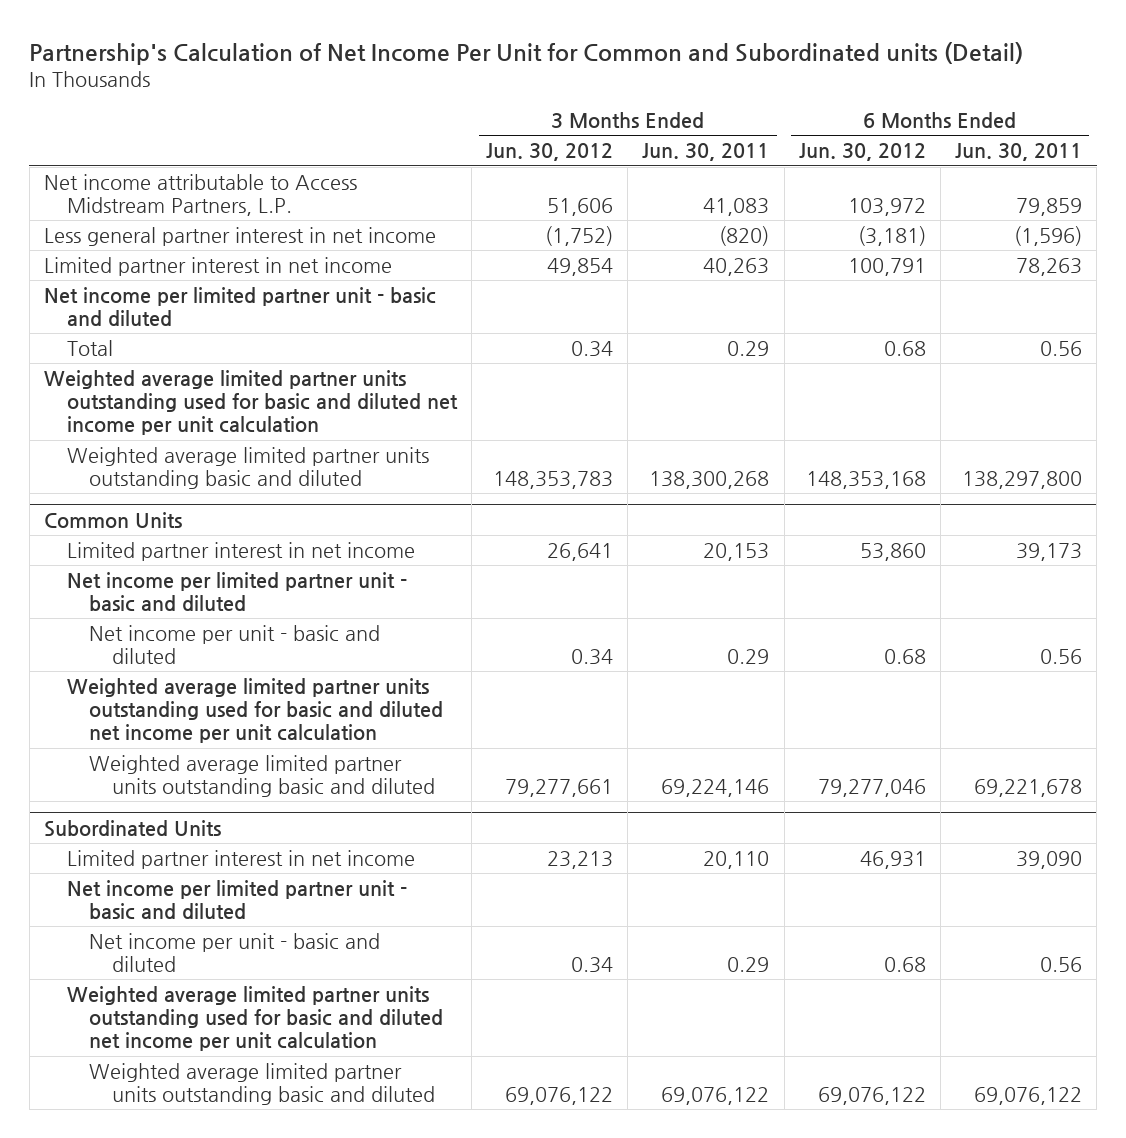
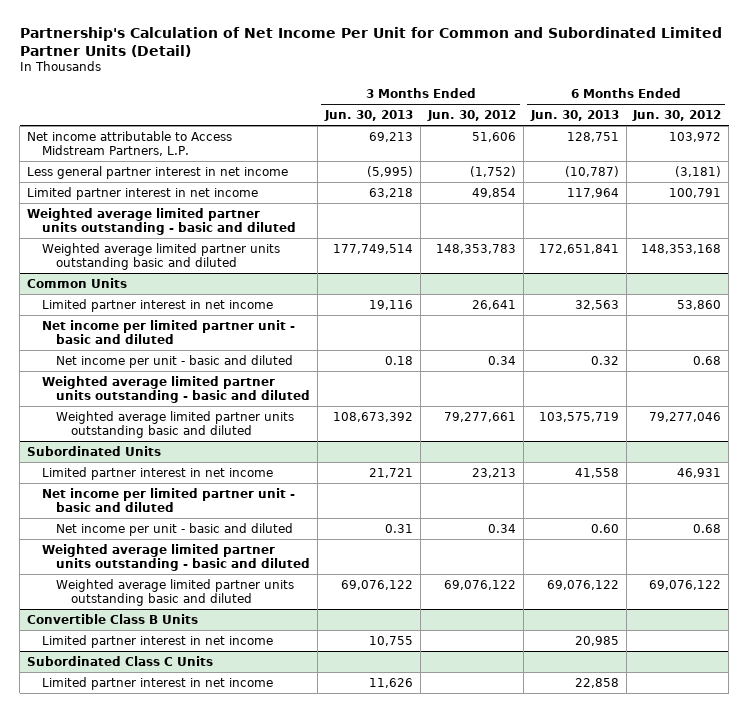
[29,41,1024,65] Partnership's Calculation of Net Income Per Unit for Common and Subordinated units (Detail) -> [19,26,722,57] Partnership's Calculation of Net Income Per Unit for Common and Subordinated Limited Partner Units (Detail)
[642,143,770,162] Jun. 30, 2011 -> none
[955,143,1083,162] Jun. 30, 2011 -> none
none -> [324,109,414,121] Jun. 30, 2013
none -> [529,109,619,121] Jun. 30, 2013
[44,286,437,327] Net income per limited partner unit - basic and diluted -> none
[66,339,113,356] Total -> none
[44,369,458,436] Weighted average limited partner units outstanding used for basic and diluted net income per unit calculation -> [27,207,296,235] Weighted average limited partner units outstanding - basic and diluted
[66,677,444,744] Weighted average limited partner units outstanding used for basic and diluted net income per unit calculation -> [41,375,311,403] Weighted average limited partner units outstanding - basic and diluted
[66,985,444,1052] Weighted average limited partner units outstanding used for basic and diluted net income per unit calculation -> [41,543,311,571] Weighted average limited partner units outstanding - basic and diluted
none -> [27,613,199,624] Convertible Class B Units
none -> [41,634,273,648] Limited partner interest in net income
none -> [27,655,214,666] Subordinated Class C Units
none -> [41,676,273,690] Limited partner interest in net income

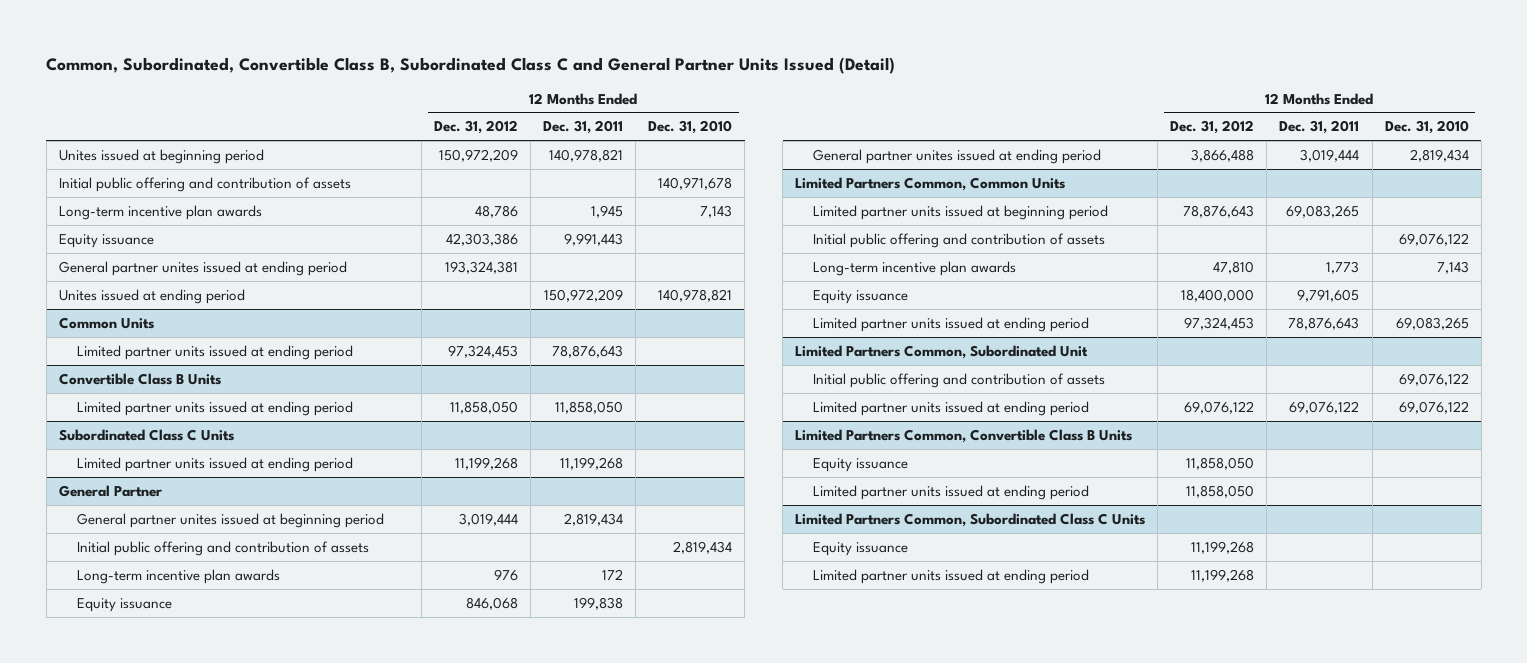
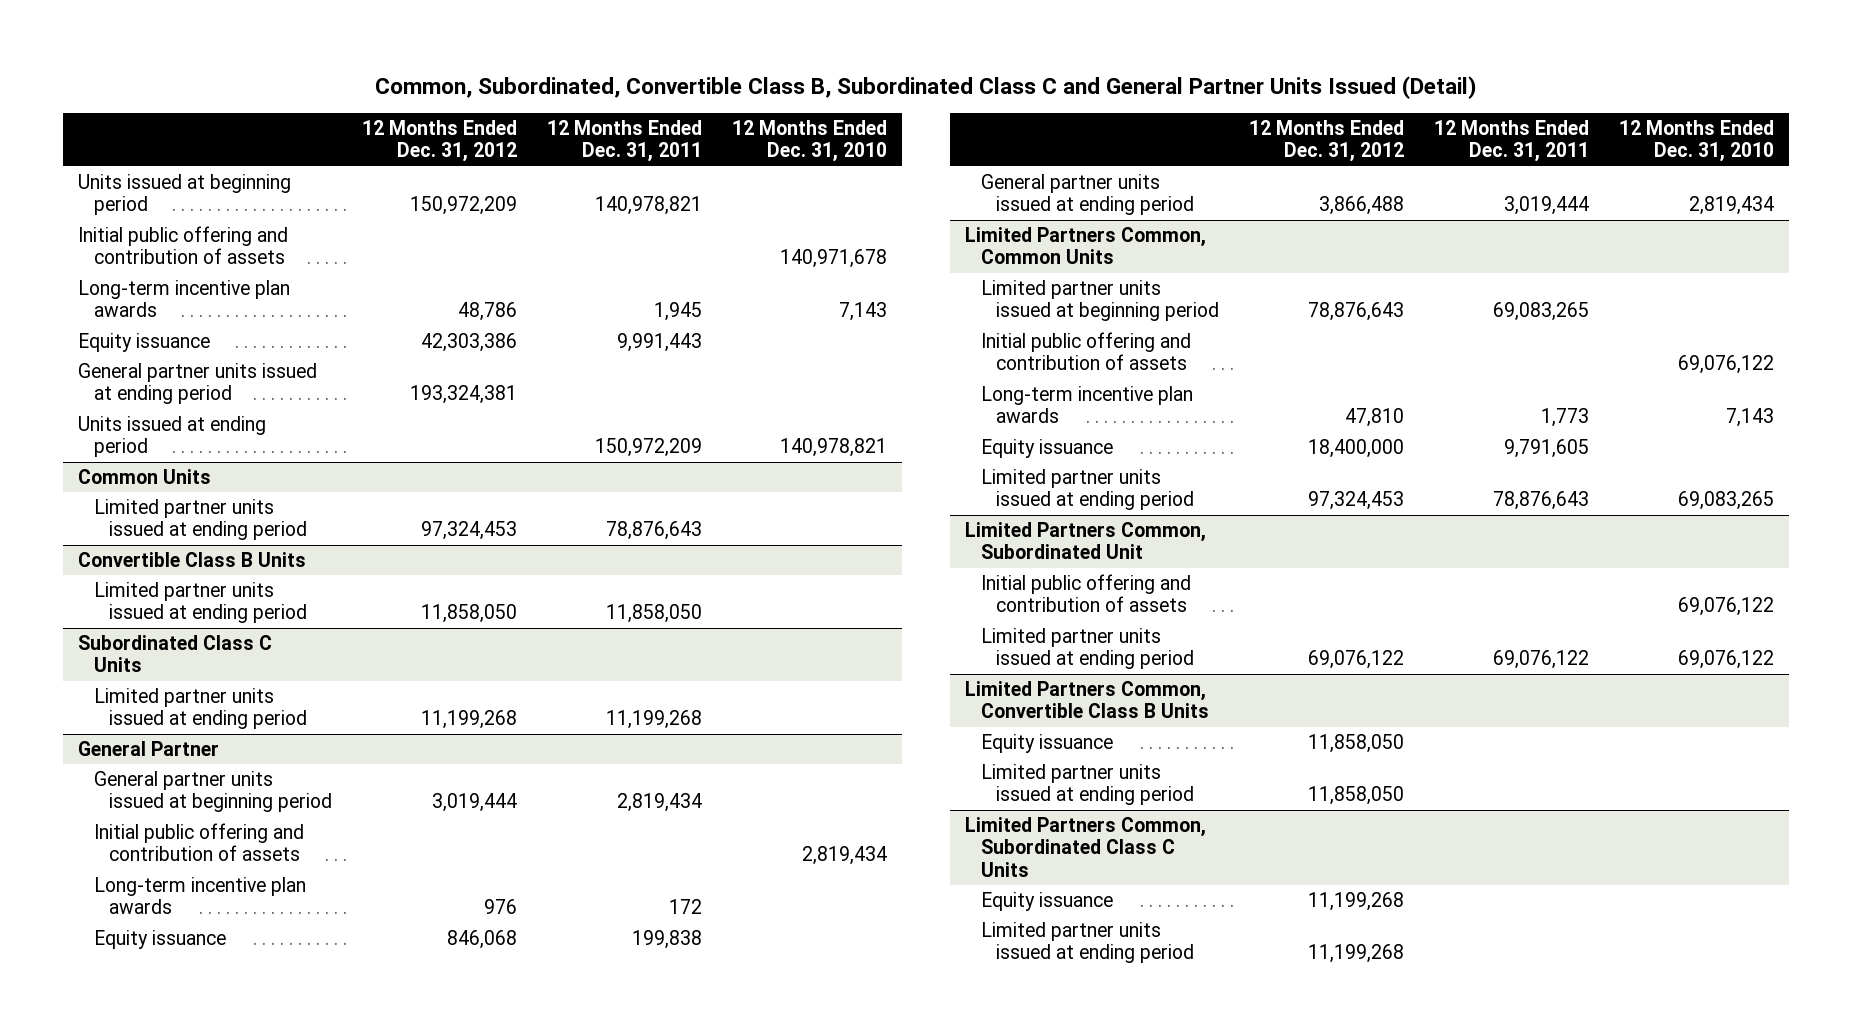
[58,148,264,164] Unites issued at beginning period -> [78,174,292,216] Units issued at beginning period
[58,260,347,276] General partner unites issued at ending period -> [78,363,318,405] General partner units issued at ending period
[58,288,245,304] Unites issued at ending period -> [78,416,267,458] Units issued at ending period
[76,512,384,528] General partner unites issued at beginning period -> [93,771,333,813] General partner units issued at beginning period
[813,148,1102,164] General partner unites issued at ending period -> [980,174,1194,216] General partner units issued at ending period

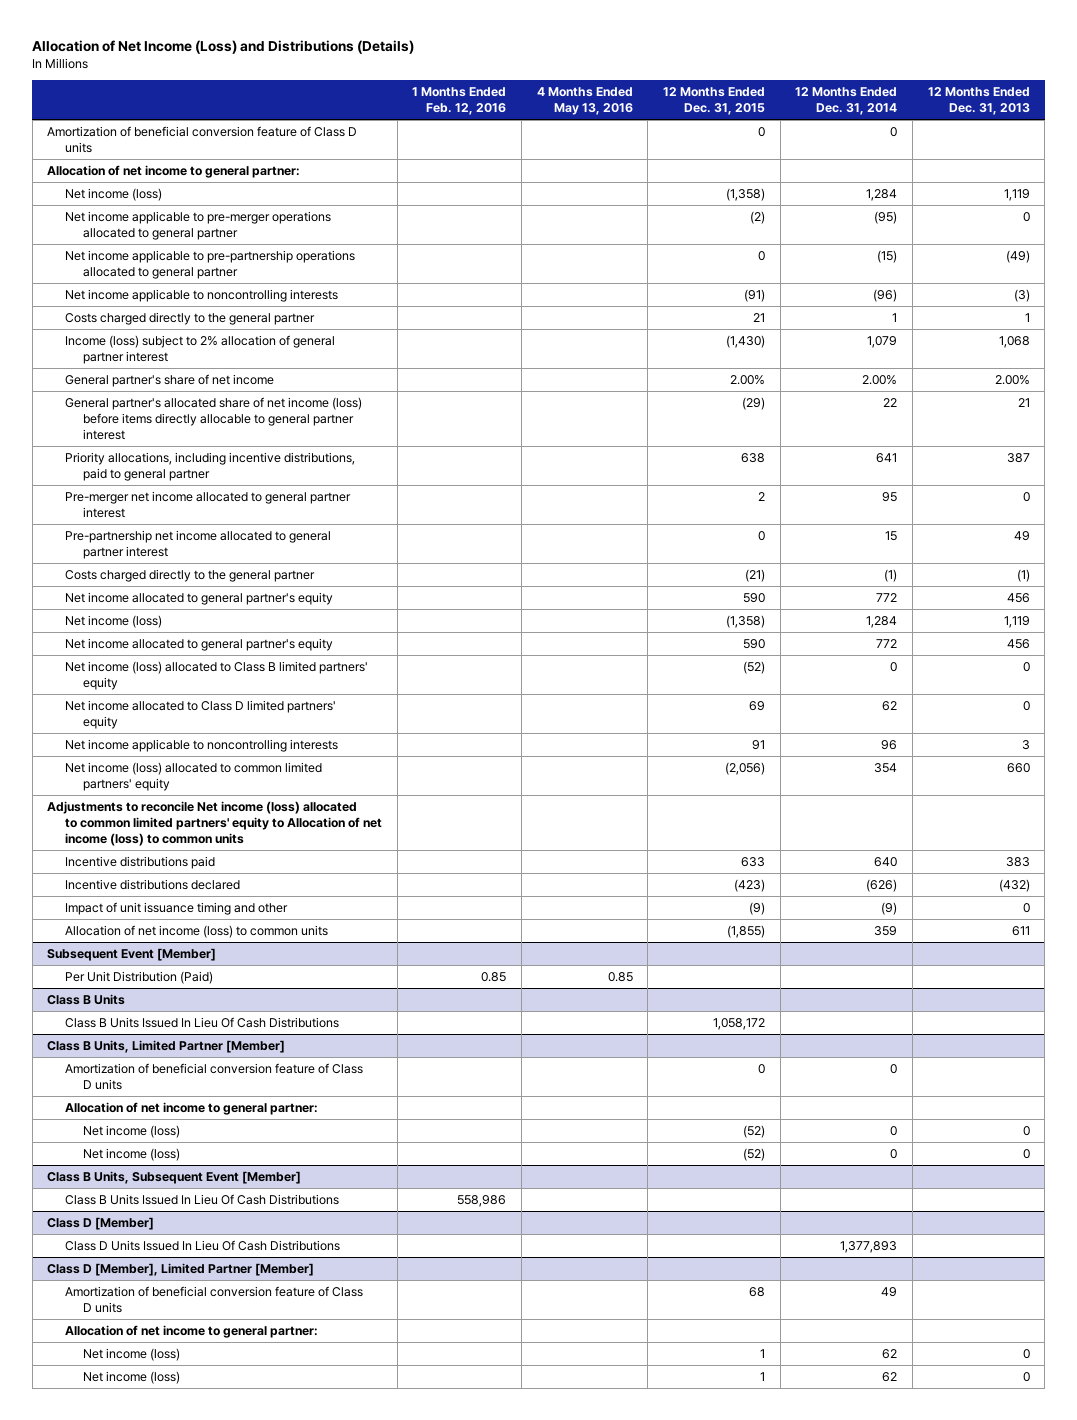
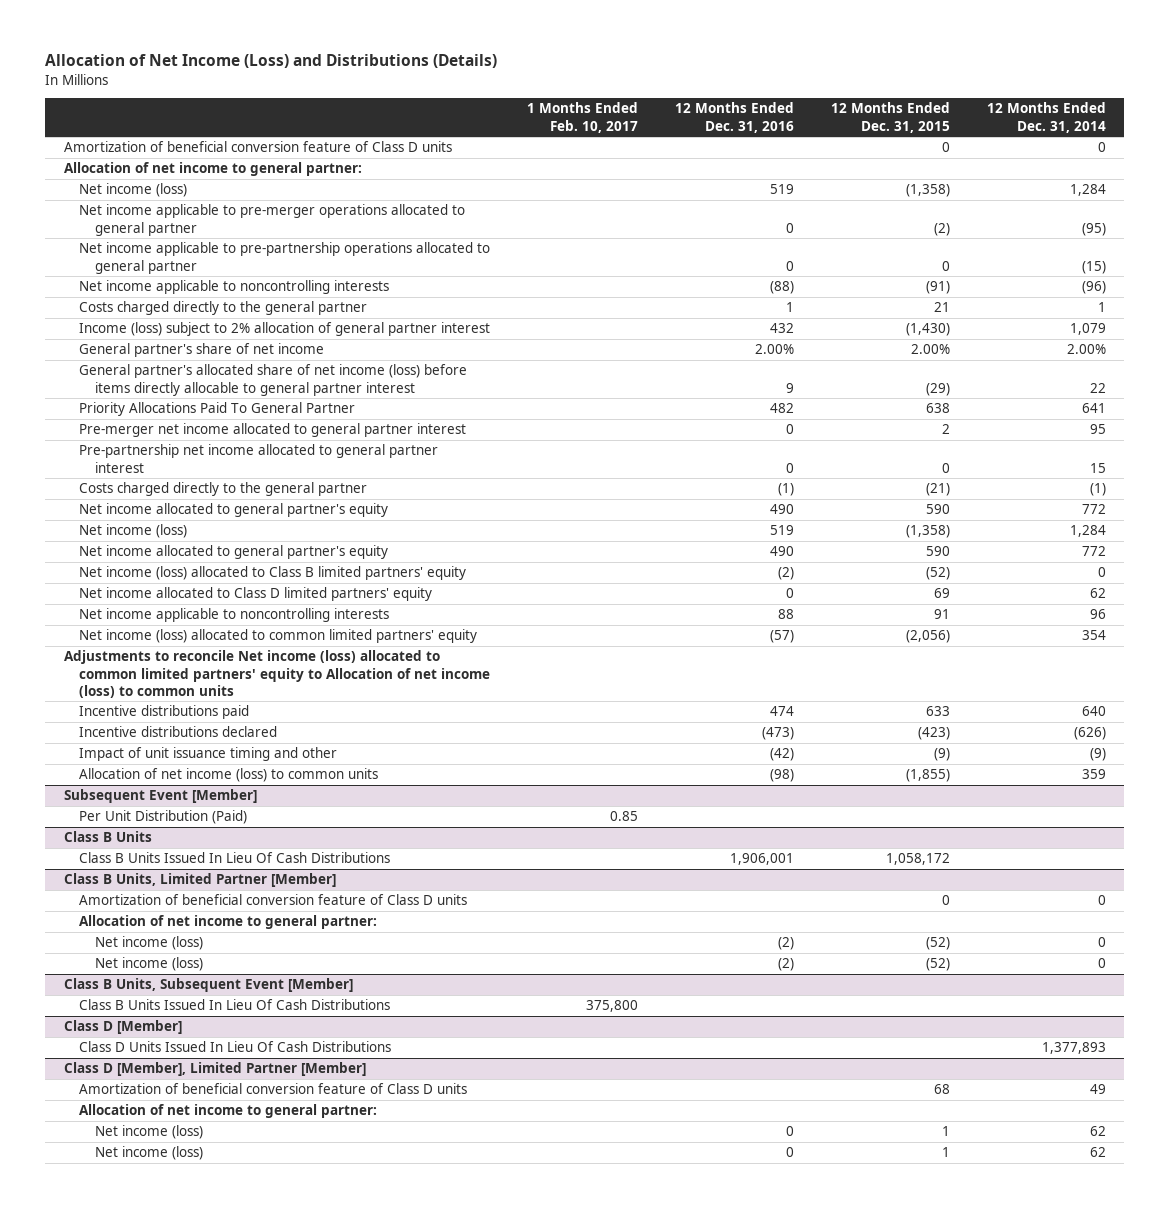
[412,87,507,115] 1 Months Ended Feb. 12, 2016 -> none
[536,87,633,115] 4 Months Ended May 13, 2016 -> none
[927,87,1030,115] 12 Months Ended Dec. 31, 2013 -> none
none -> [527,102,639,133] 1 Months Ended Feb. 10, 2017
none -> [675,102,795,133] 12 Months Ended Dec. 31, 2016
[64,452,355,481] Priority allocations, including incentive distributions, paid to general partner -> [79,402,356,417] Priority Allocations Paid To General Partner

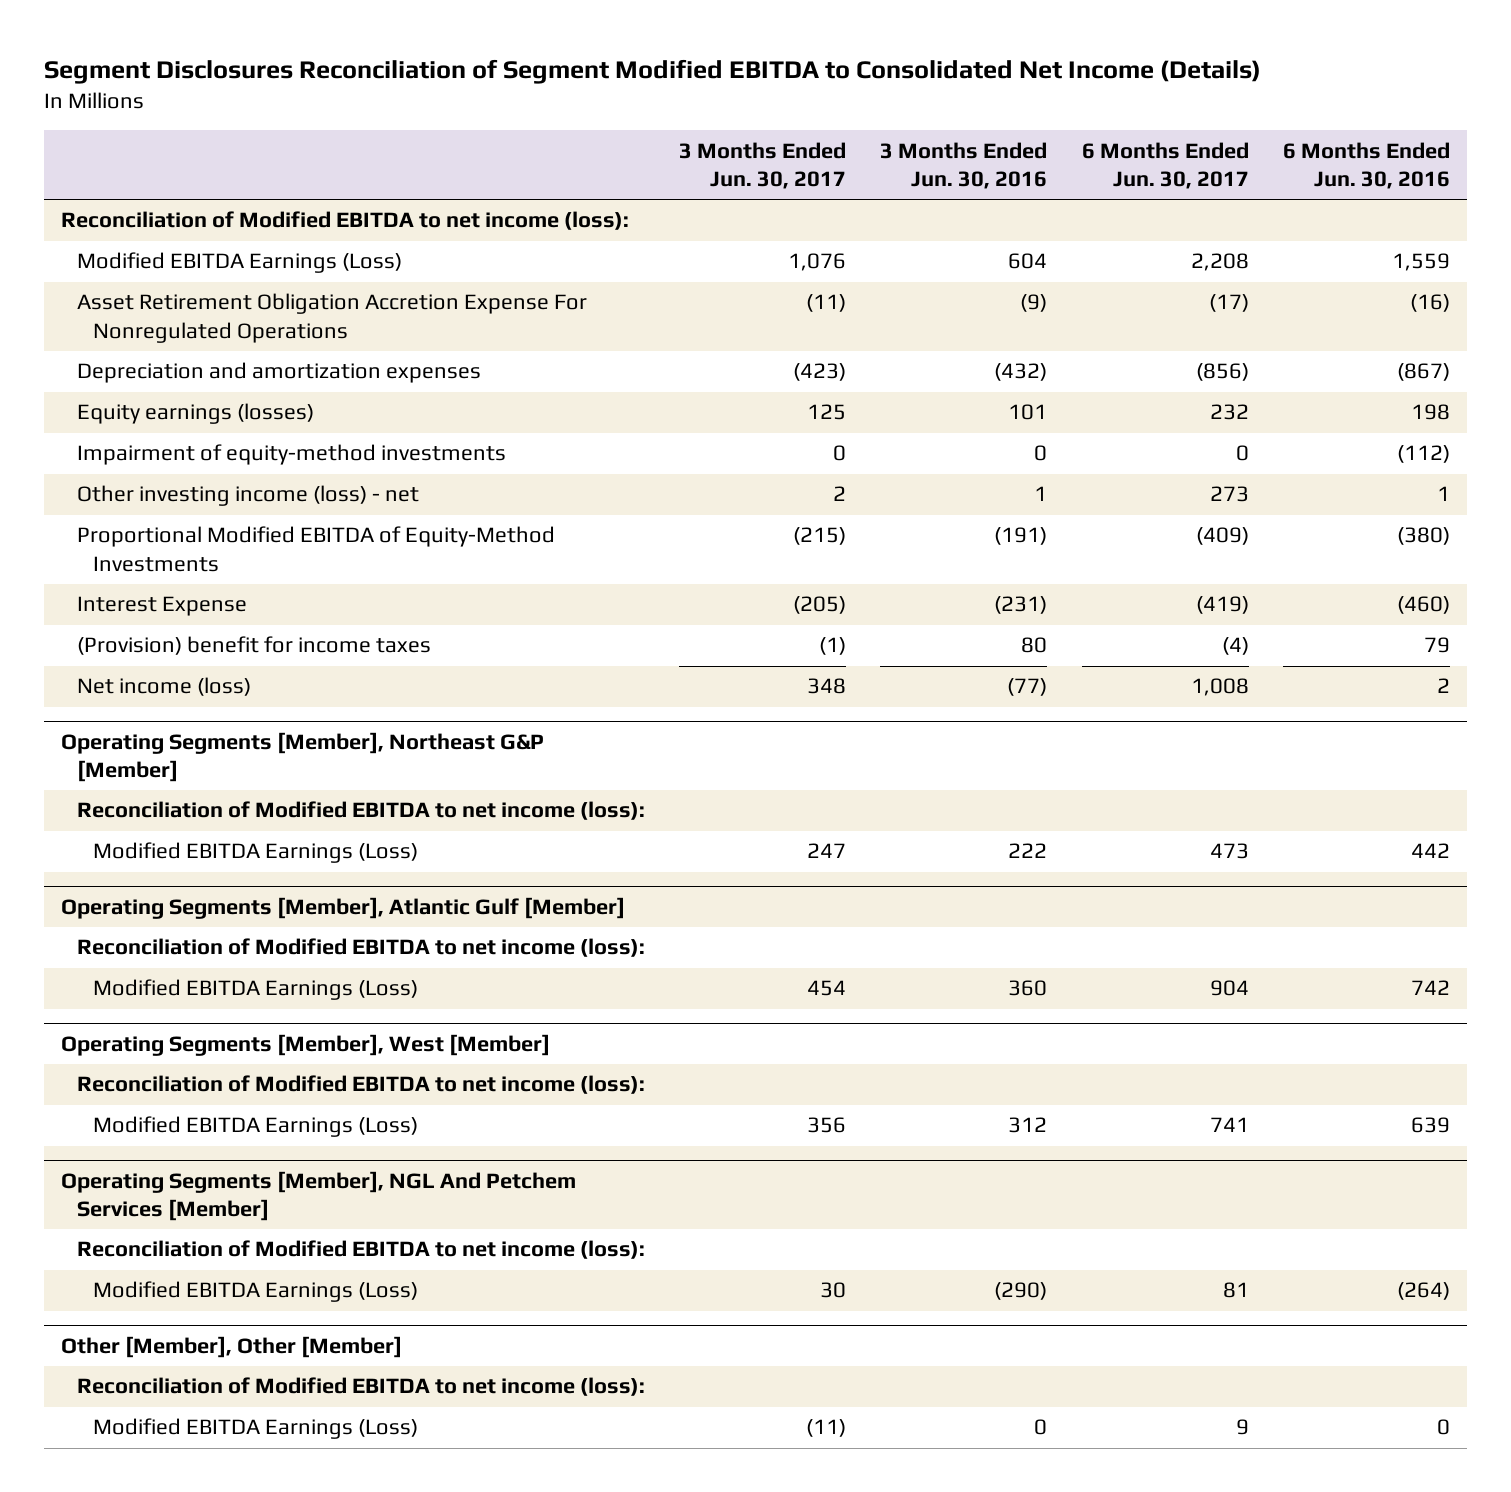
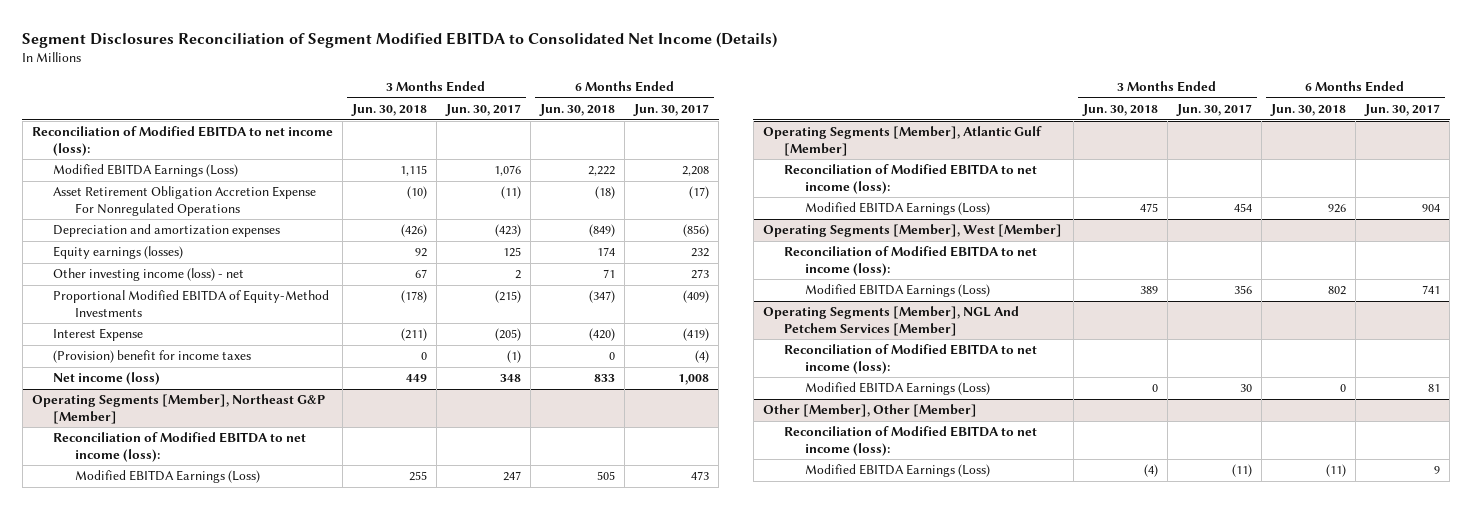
[880,141,1048,190] 3 Months Ended Jun. 30, 2016 -> none
[1282,141,1450,190] 6 Months Ended Jun. 30, 2016 -> none
none -> [350,104,427,117] Jun. 30, 2018
none -> [539,104,616,117] Jun. 30, 2018
[76,444,506,466] Impairment of equity-method investments -> none

